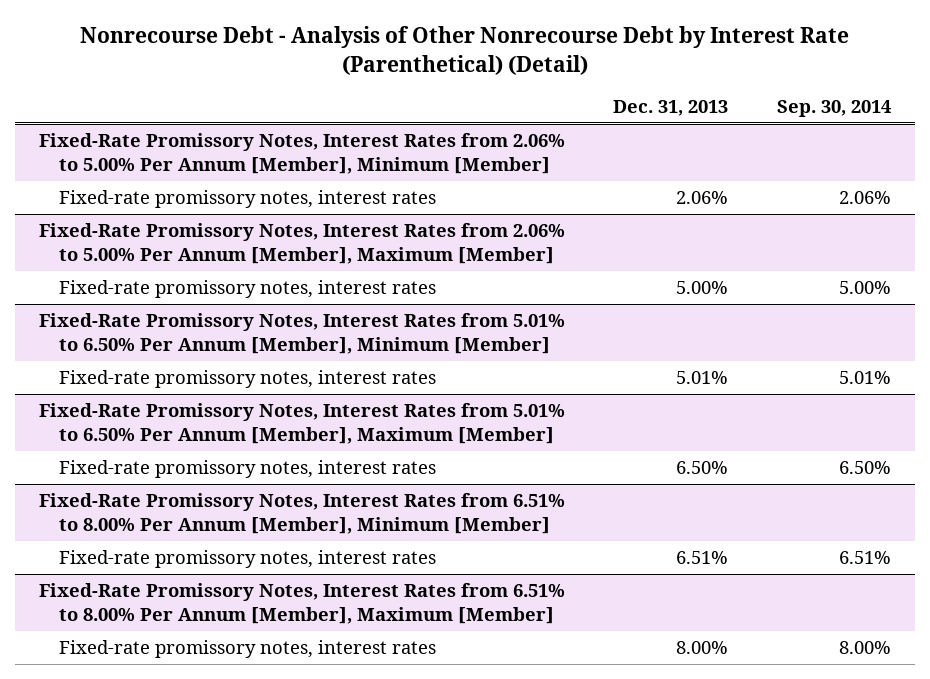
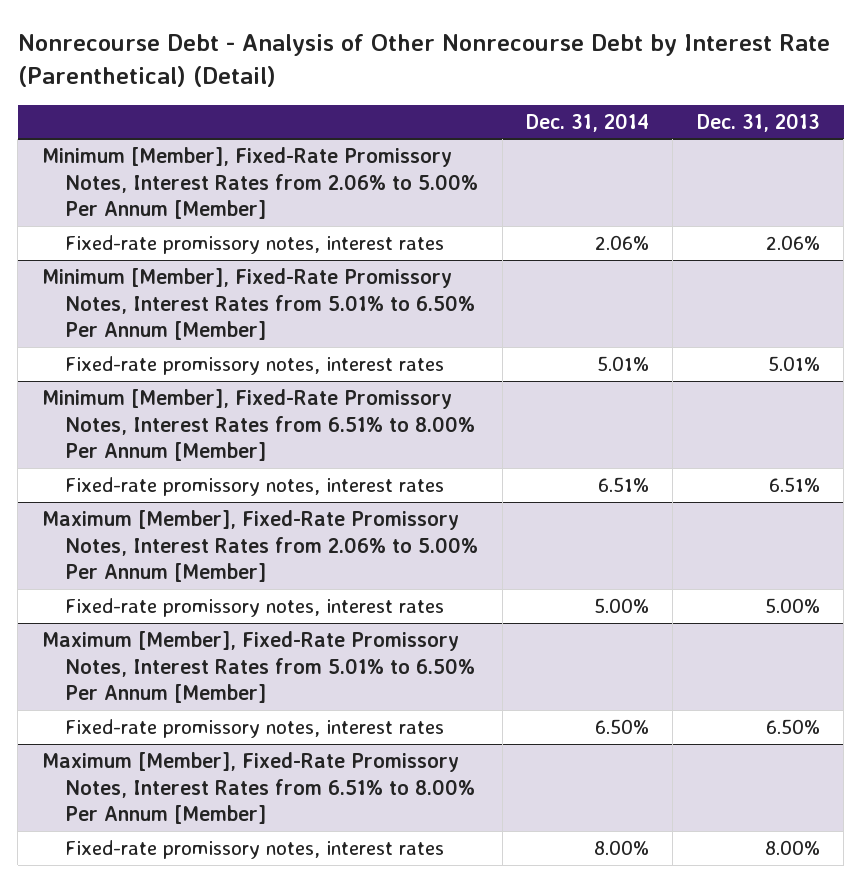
[776,100,891,118] Sep. 30, 2014 -> none
none -> [525,112,649,132] Dec. 31, 2014
[39,133,566,174] Fixed-Rate Promissory Notes, Interest Rates from 2.06% to 5.00% Per Annum [Member], Minimum [Member] -> [41,147,479,220] Minimum [Member], Fixed-Rate Promissory Notes, Interest Rates from 2.06% to 5.00% Per Annum [Member]
[39,223,566,264] Fixed-Rate Promissory Notes, Interest Rates from 2.06% to 5.00% Per Annum [Member], Maximum [Member] -> none
[59,280,437,299] Fixed-rate promissory notes, interest rates -> none
[39,313,566,354] Fixed-Rate Promissory Notes, Interest Rates from 5.01% to 6.50% Per Annum [Member], Minimum [Member] -> [41,268,476,341] Minimum [Member], Fixed-Rate Promissory Notes, Interest Rates from 5.01% to 6.50% Per Annum [Member]
[39,403,566,444] Fixed-Rate Promissory Notes, Interest Rates from 5.01% to 6.50% Per Annum [Member], Maximum [Member] -> none
[59,460,437,479] Fixed-rate promissory notes, interest rates -> none
[39,493,566,534] Fixed-Rate Promissory Notes, Interest Rates from 6.51% to 8.00% Per Annum [Member], Minimum [Member] -> [41,389,476,462] Minimum [Member], Fixed-Rate Promissory Notes, Interest Rates from 6.51% to 8.00% Per Annum [Member]
none -> [41,510,479,583] Maximum [Member], Fixed-Rate Promissory Notes, Interest Rates from 2.06% to 5.00% Per Annum [Member]
none -> [65,598,445,618] Fixed-rate promissory notes, interest rates
none -> [41,631,476,704] Maximum [Member], Fixed-Rate Promissory Notes, Interest Rates from 5.01% to 6.50% Per Annum [Member]
none -> [65,719,445,739] Fixed-rate promissory notes, interest rates
[39,583,566,624] Fixed-Rate Promissory Notes, Interest Rates from 6.51% to 8.00% Per Annum [Member], Maximum [Member] -> [41,752,476,825] Maximum [Member], Fixed-Rate Promissory Notes, Interest Rates from 6.51% to 8.00% Per Annum [Member]

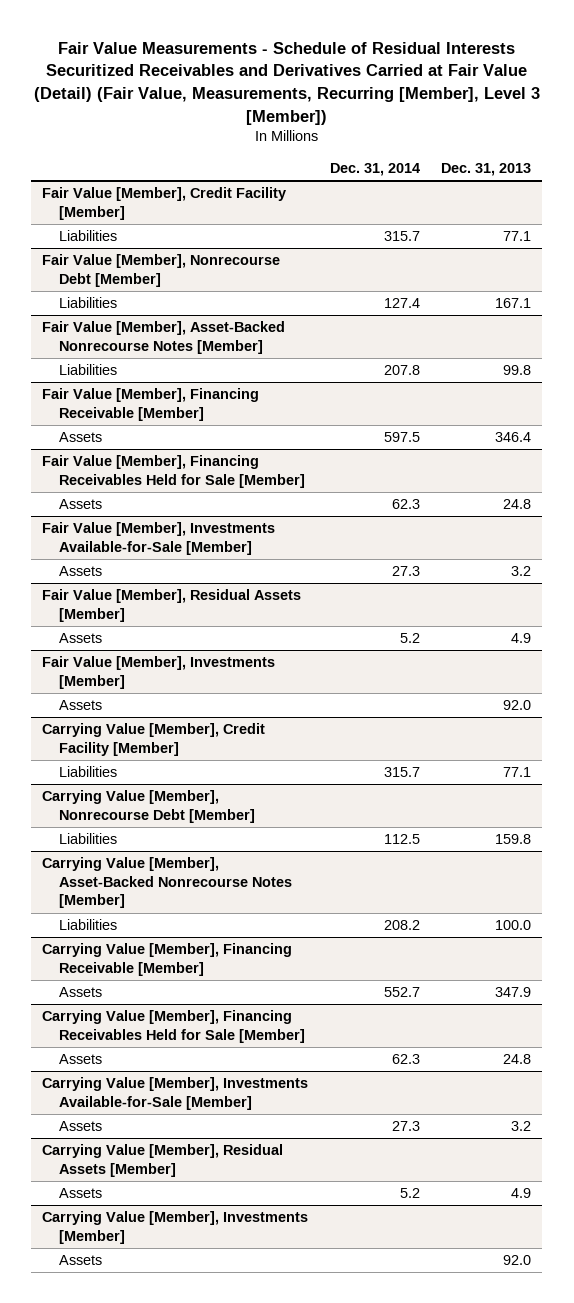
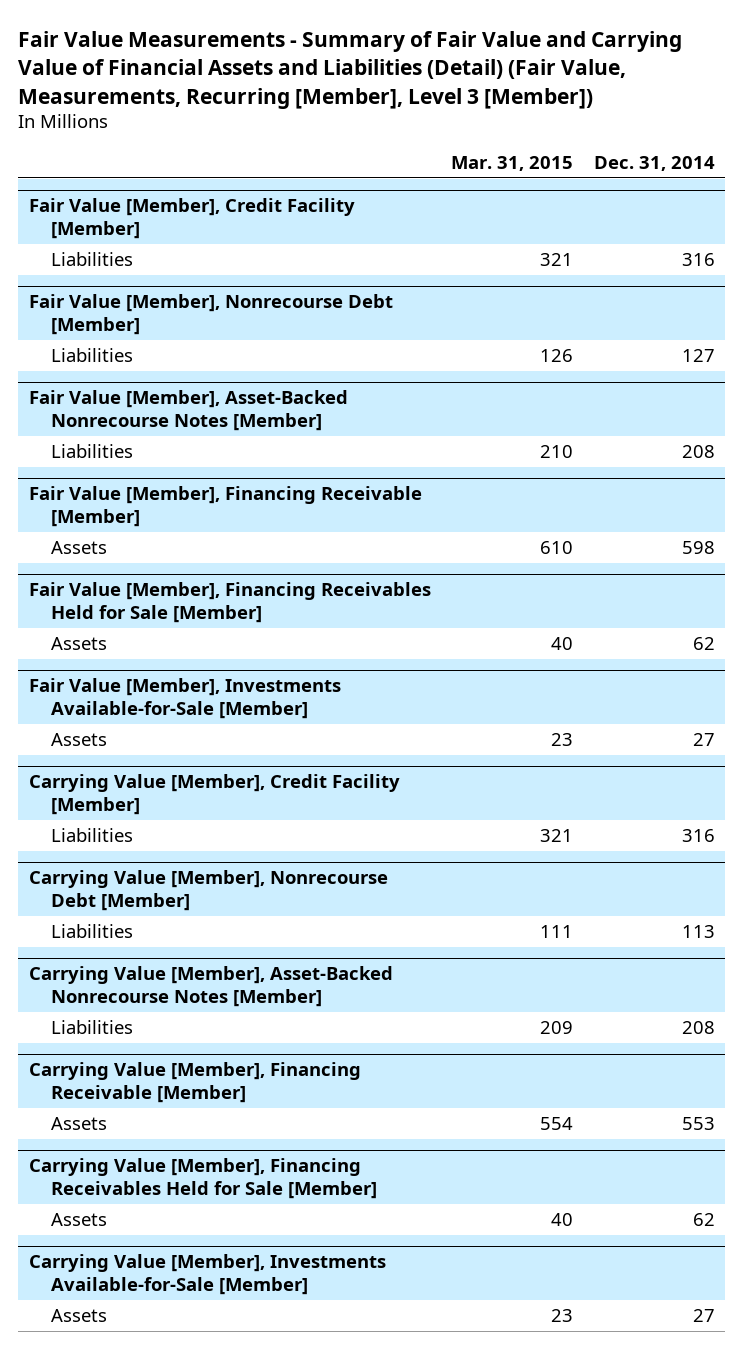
[33,41,540,125] Fair Value Measurements - Schedule of Residual Interests Securitized Receivables and Derivatives Carried at Fair Value (Detail) (Fair Value, Measurements, Recurring [Member], Level 3 [Member]) -> [18,30,683,109] Fair Value Measurements - Summary of Fair Value and Carrying Value of Financial Assets and Liabilities (Detail) (Fair Value, Measurements, Recurring [Member], Level 3 [Member])
[441,162,532,176] Dec. 31, 2013 -> none
none -> [451,155,574,171] Mar. 31, 2015
[383,231,420,242] 315.7 -> [681,253,715,267] 316
[383,298,420,309] 127.4 -> [681,349,715,363] 127
[383,365,420,376] 207.8 -> [681,445,715,459] 208
[383,432,420,443] 597.5 -> [681,541,715,555] 598
[391,499,420,510] 62.3 -> [692,637,715,651] 62
[42,589,302,622] Fair Value [Member], Residual Assets [Member] -> none
[58,633,102,644] Assets -> none
[42,656,276,689] Fair Value [Member], Investments [Member] -> none
[58,700,102,711] Assets -> none
[391,566,420,577] 27.3 -> [692,733,715,747] 27
[383,767,420,778] 315.7 -> [681,829,715,843] 316
[383,834,420,845] 112.5 -> [681,925,715,939] 113
[383,920,420,931] 208.2 -> [681,1021,715,1035] 208
[383,987,420,998] 552.7 -> [681,1117,715,1131] 553
[391,1054,420,1065] 62.3 -> [692,1213,715,1227] 62
[42,1144,284,1177] Carrying Value [Member], Residual Assets [Member] -> none
[58,1188,102,1199] Assets -> none
[42,1211,309,1244] Carrying Value [Member], Investments [Member] -> none
[58,1255,102,1266] Assets -> none
[391,1121,420,1132] 27.3 -> [692,1309,715,1323] 27

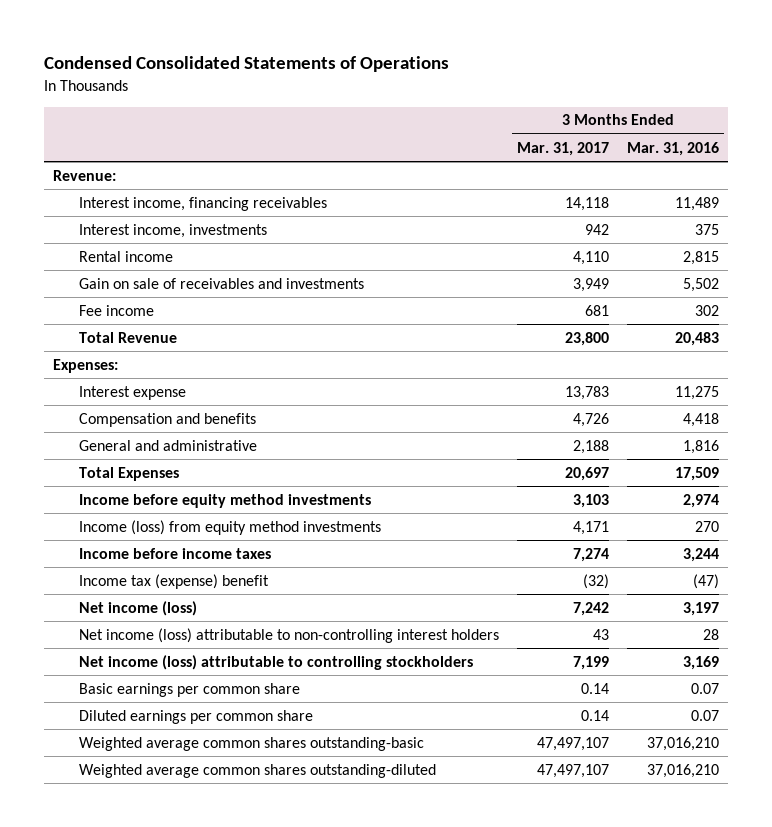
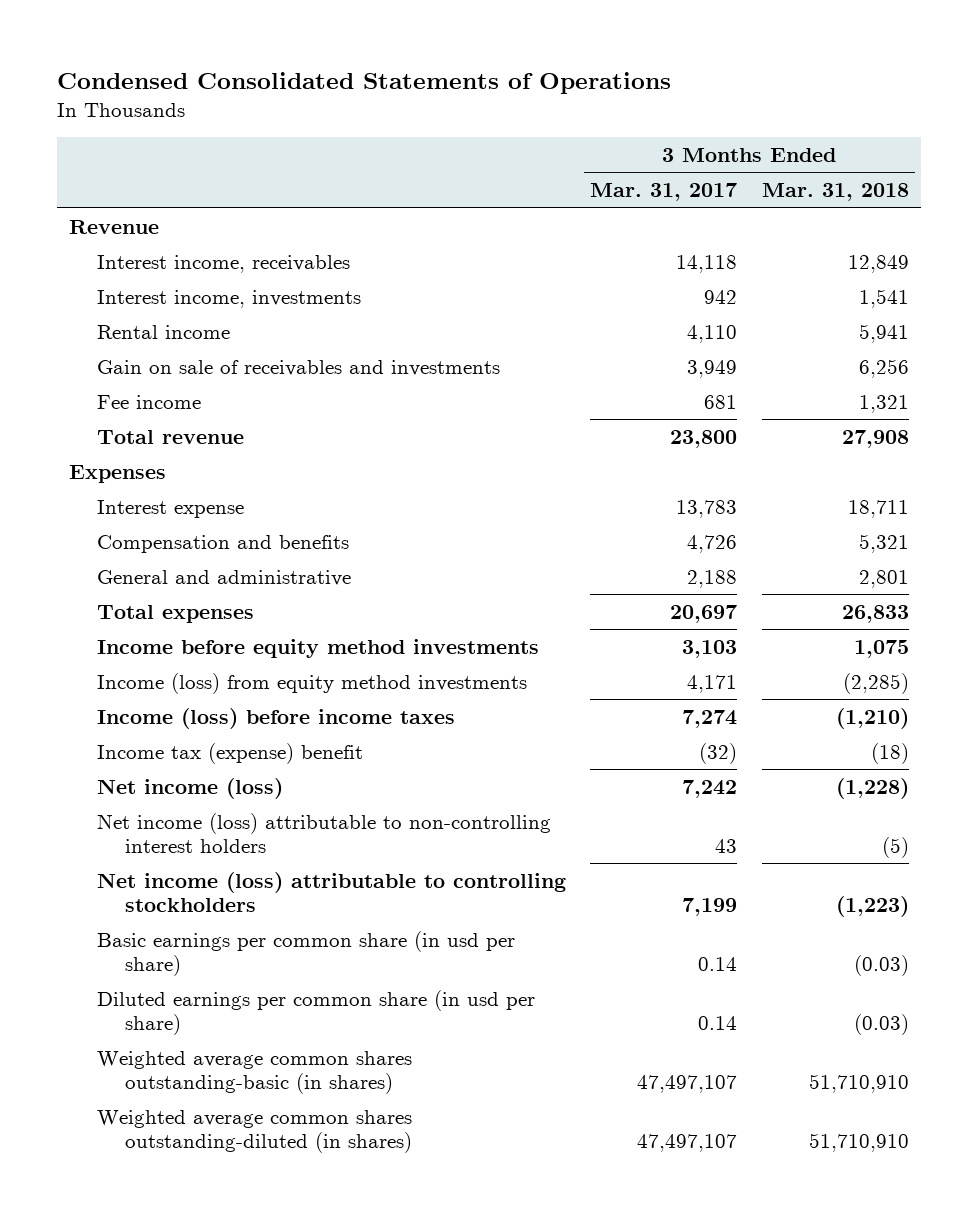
[627,141,720,156] Mar. 31, 2016 -> none
none -> [761,183,909,202] Mar. 31, 2018
[53,169,117,181] Revenue: -> [68,219,159,234] Revenue
[78,196,327,211] Interest income, financing receivables -> [97,254,351,273] Interest income, receivables
[78,331,177,343] Total Revenue -> [97,429,245,444] Total revenue
[53,358,119,373] Expenses: -> [68,464,166,483] Expenses
[78,466,179,481] Total Expenses -> [97,604,255,623] Total expenses
[78,547,271,559] Income before income taxes -> [97,707,456,729] Income (loss) before income taxes
[78,682,300,697] Basic earnings per common share -> [97,930,516,976] Basic earnings per common share (in usd per share)
[78,709,313,724] Diluted earnings per common share -> [97,989,536,1035] Diluted earnings per common share (in usd per share)
[78,736,424,751] Weighted average common shares outstanding-basic -> [97,1050,413,1094] Weighted average common shares outstanding-basic (in shares)
[78,763,436,778] Weighted average common shares outstanding-diluted -> [97,1109,413,1153] Weighted average common shares outstanding-diluted (in shares)

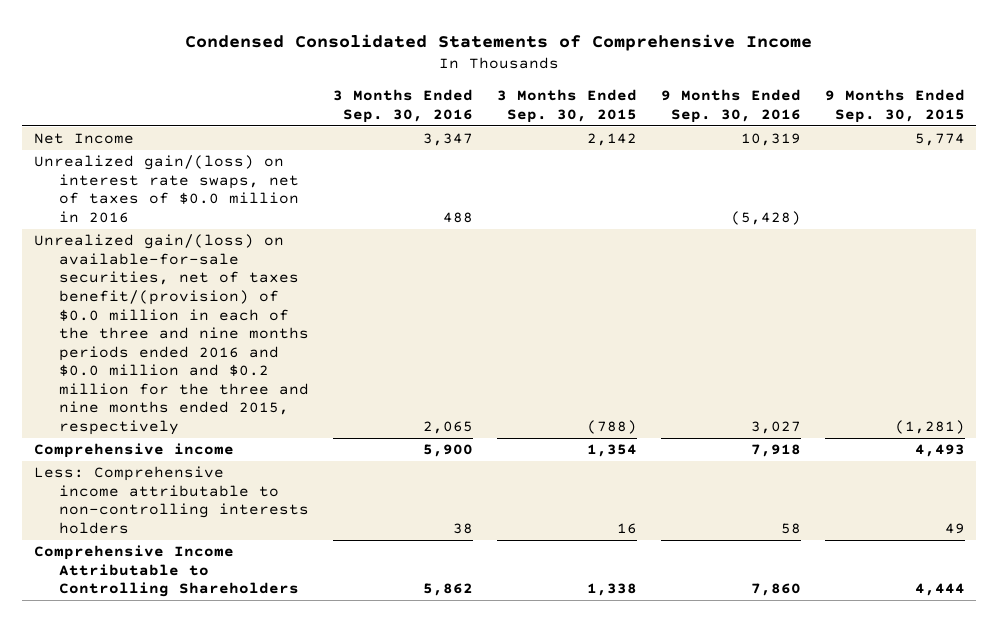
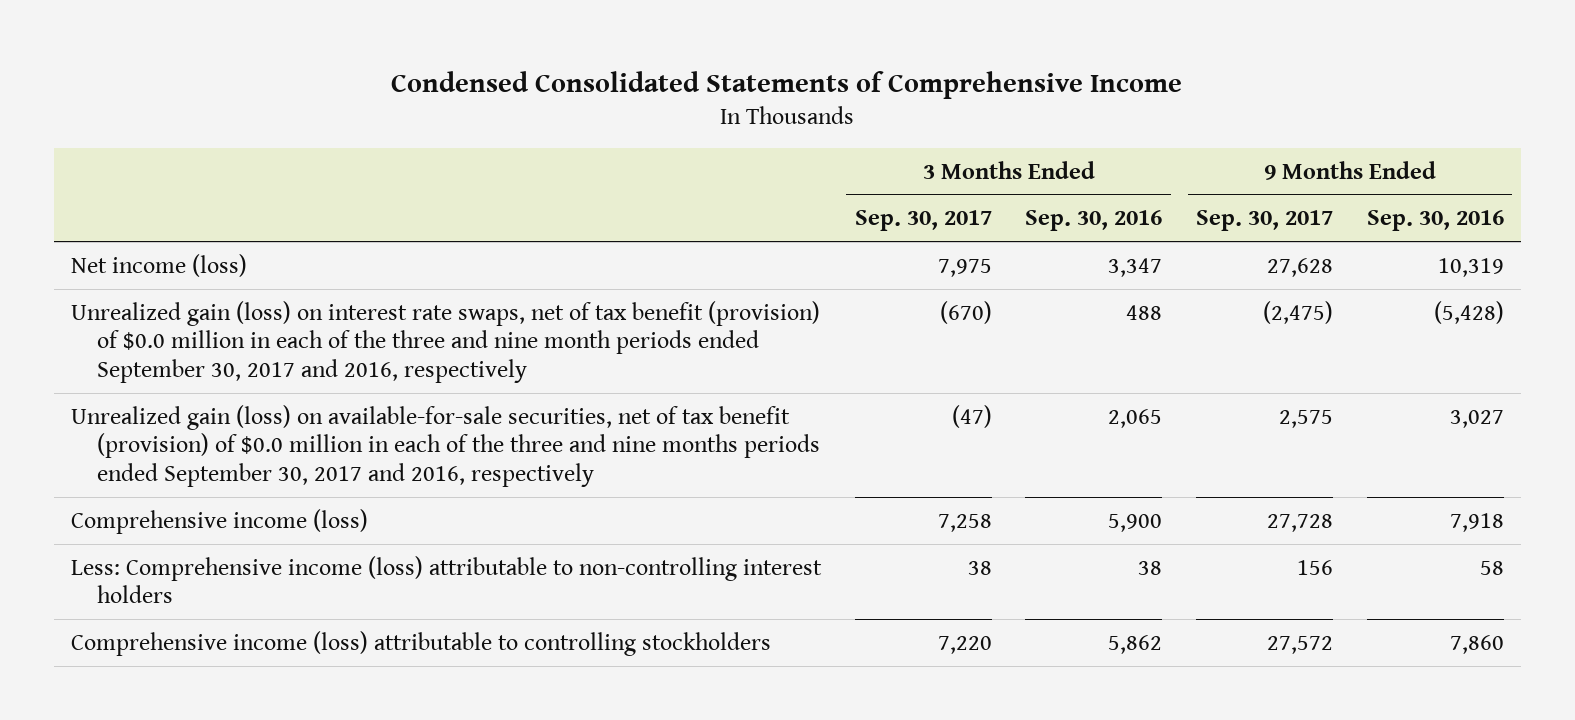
[496,89,637,124] 3 Months Ended Sep. 30, 2015 -> none
[824,89,965,124] 9 Months Ended Sep. 30, 2015 -> none
none -> [854,210,992,232] Sep. 30, 2017
none -> [1196,210,1334,232] Sep. 30, 2017
[34,133,135,145] Net Income -> [71,253,248,277] Net income (loss)
[34,155,300,223] Unrealized gain/(loss) on interest rate swaps, net of taxes of $0.0 million in 2016 -> [71,300,821,384] Unrealized gain (loss) on interest rate swaps, net of tax benefit (provision) of $0.0 million in each of the three and nine month periods ended September 30, 2017 and 2016, respectively
[34,234,310,436] Unrealized gain/(loss) on available-for-sale securities, net of taxes benefit/(provision) of $0.0 million in each of the three and nine months periods ended 2016 and $0.0 million and $0.2 million for the three and nine months ended 2015, respectively -> [71,404,820,488] Unrealized gain (loss) on available-for-sale securities, net of tax benefit (provision) of $0.0 million in each of the three and nine months periods ended September 30, 2017 and 2016, respectively
[34,443,235,459] Comprehensive income -> [71,508,369,534] Comprehensive income (loss)
[34,466,310,534] Less: Comprehensive income attributable to non-controlling interests holders -> [71,555,823,604] Less: Comprehensive income (loss) attributable to non-controlling interest holders
[34,545,300,598] Comprehensive Income Attributable to Controlling Shareholders -> [71,630,772,656] Comprehensive income (loss) attributable to controlling stockholders

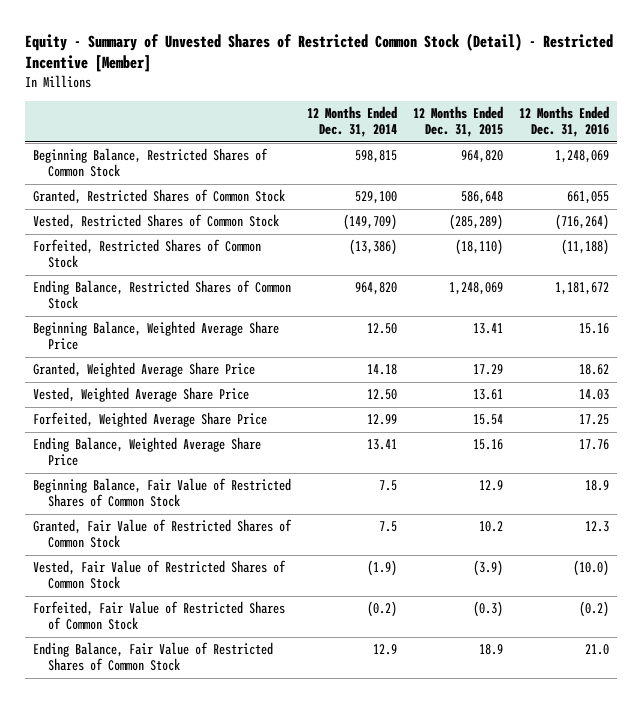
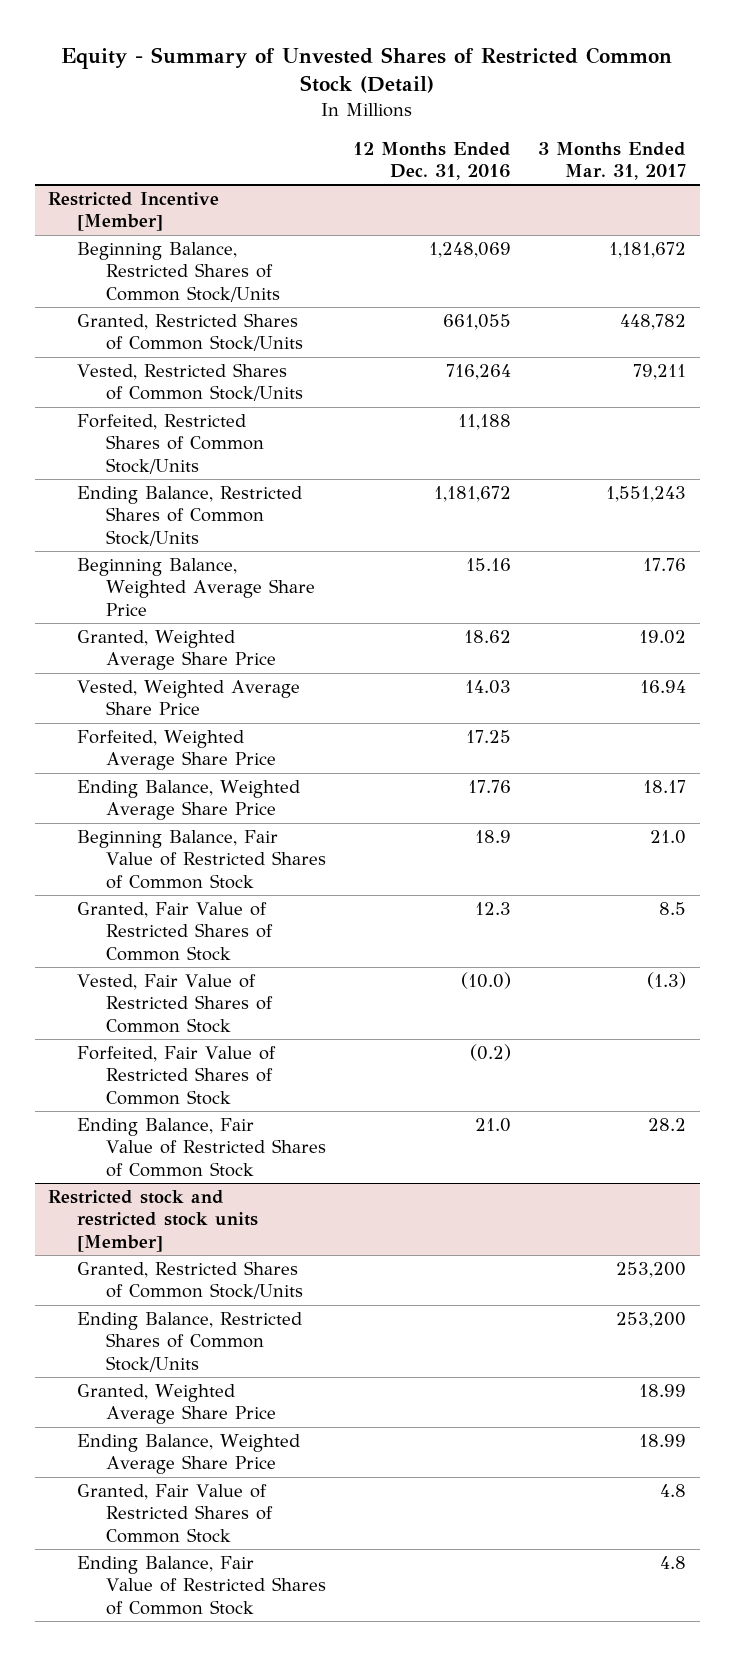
[25,32,614,73] Equity - Summary of Unvested Shares of Restricted Common Stock (Detail) - Restricted Incentive [Member] -> [61,47,673,94] Equity - Summary of Unvested Shares of Restricted Common Stock (Detail)
[307,106,398,138] 12 Months Ended Dec. 31, 2014 -> none
[413,106,504,138] 12 Months Ended Dec. 31, 2015 -> none
none -> [538,141,687,180] 3 Months Ended Mar. 31, 2017
none -> [48,192,220,232] Restricted Incentive [Member]
[33,148,269,178] Beginning Balance, Restricted Shares of Common Stock -> [76,242,280,302] Beginning Balance, Restricted Shares of Common Stock/Units
[33,189,286,205] Granted, Restricted Shares of Common Stock -> [76,313,303,352] Granted, Restricted Shares of Common Stock/Units
[33,214,280,230] Vested, Restricted Shares of Common Stock -> [76,363,303,402] Vested, Restricted Shares of Common Stock/Units
[554,214,609,231] (716,264) -> [445,364,511,381] 716,264
[33,239,262,269] Forfeited, Restricted Shares of Common Stock -> [76,414,264,474] Forfeited, Restricted Shares of Common Stock/Units
[560,239,609,256] (11,188) -> [457,414,511,431] 11,188
[33,280,292,310] Ending Balance, Restricted Shares of Common Stock -> [76,486,302,546] Ending Balance, Restricted Shares of Common Stock/Units
none -> [48,1190,258,1252] Restricted stock and restricted stock units [Member]
none -> [76,1261,303,1300] Granted, Restricted Shares of Common Stock/Units
none -> [76,1312,302,1372] Ending Balance, Restricted Shares of Common Stock/Units
none -> [76,1384,276,1425] Granted, Weighted Average Share Price
none -> [76,1434,300,1475] Ending Balance, Weighted Average Share Price
none -> [76,1484,273,1543] Granted, Fair Value of Restricted Shares of Common Stock
none -> [76,1556,326,1615] Ending Balance, Fair Value of Restricted Shares of Common Stock

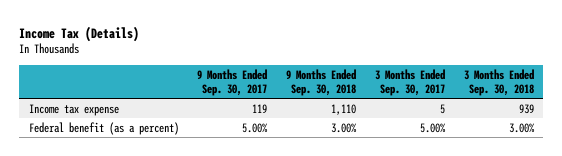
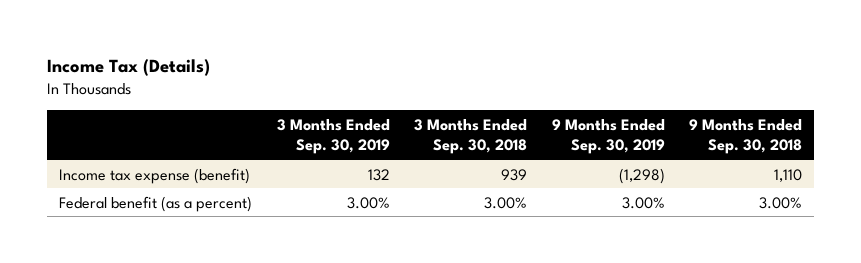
[197,69,268,96] 9 Months Ended Sep. 30, 2017 -> none
[374,69,445,96] 3 Months Ended Sep. 30, 2017 -> none
none -> [276,118,390,155] 3 Months Ended Sep. 30, 2019
none -> [551,118,665,155] 9 Months Ended Sep. 30, 2019
[28,103,119,116] Income tax expense -> [59,167,251,184] Income tax expense (benefit)

